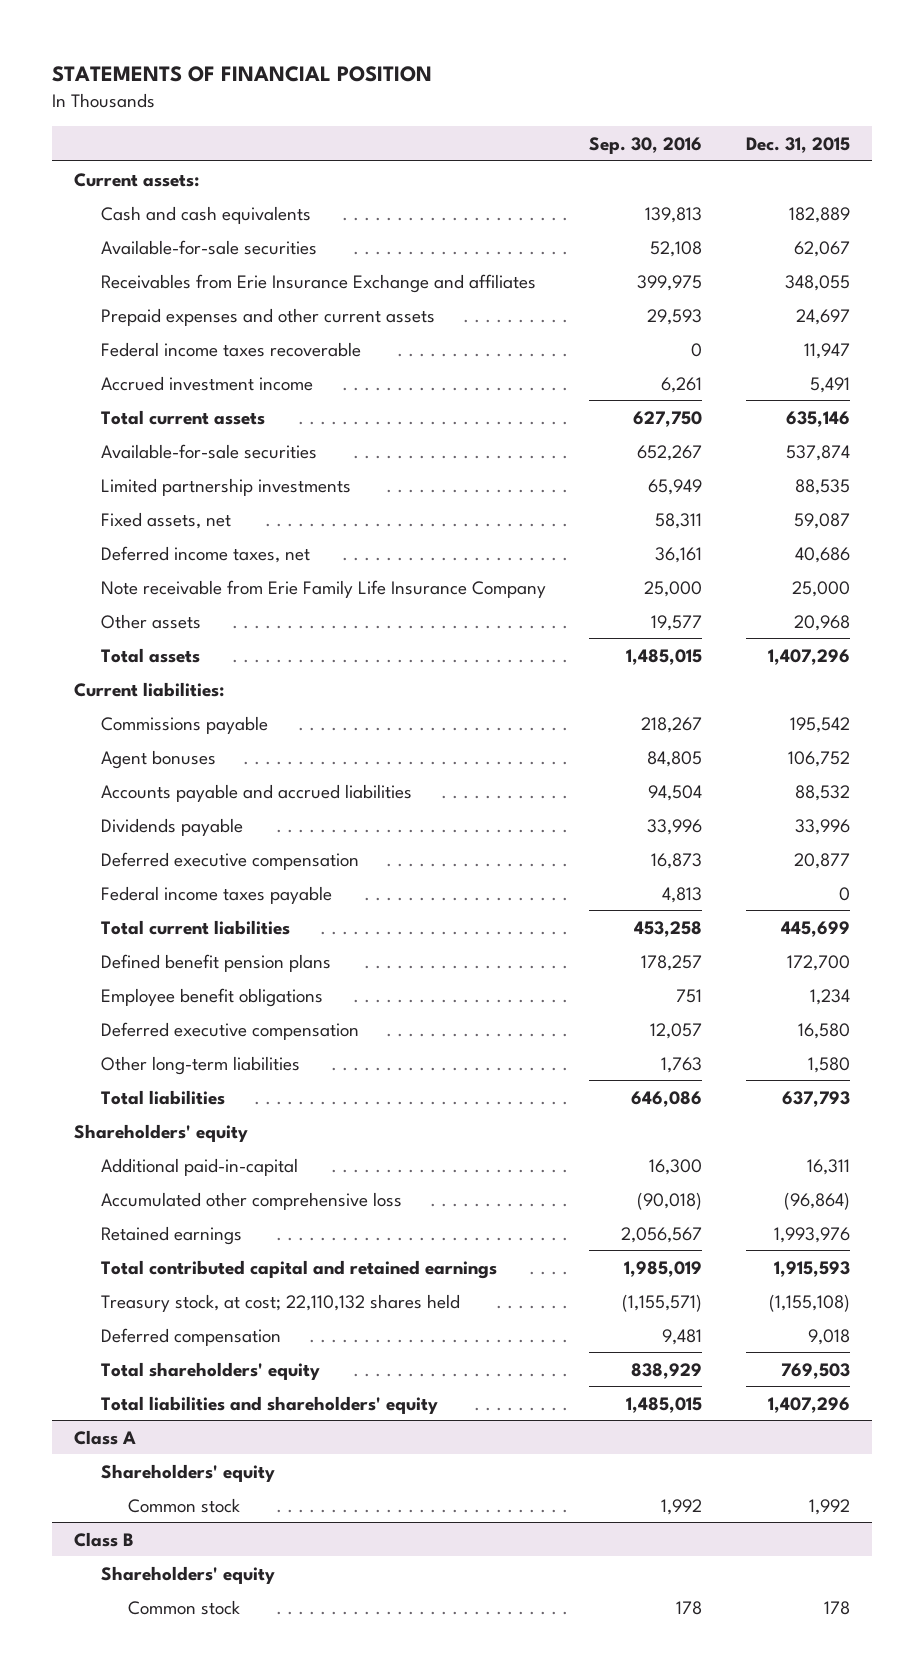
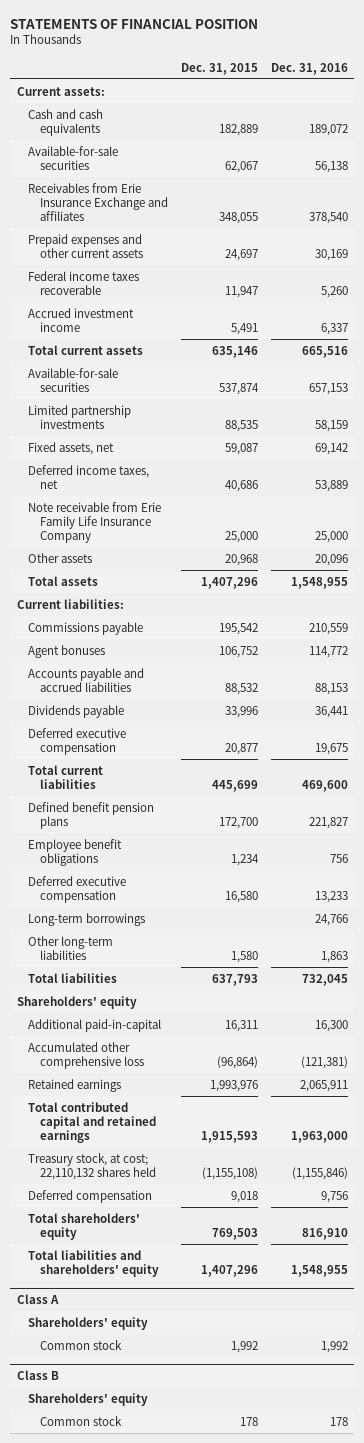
[589,136,703,154] Sep. 30, 2016 -> none
none -> [270,62,348,75] Dec. 31, 2016
[100,885,332,904] Federal income taxes payable -> none
none -> [28,912,146,926] Long-term borrowings

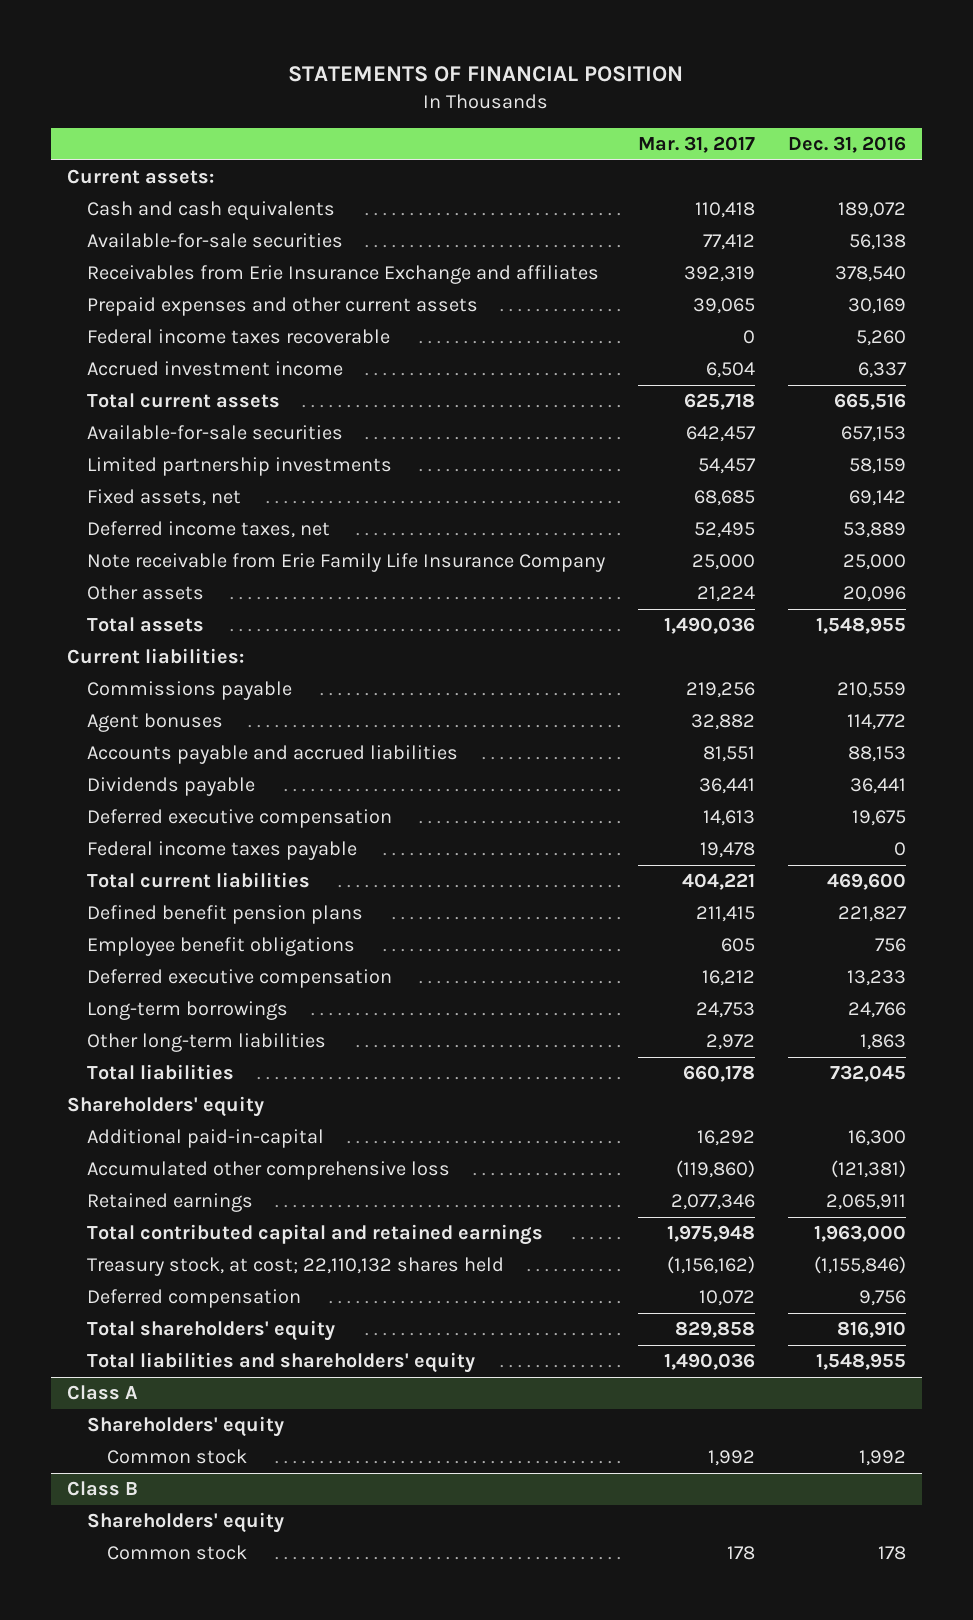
[180,62,258,75] Dec. 31, 2015 -> none
none -> [637,135,755,153] Mar. 31, 2017
none -> [86,841,357,861] Federal income taxes payable

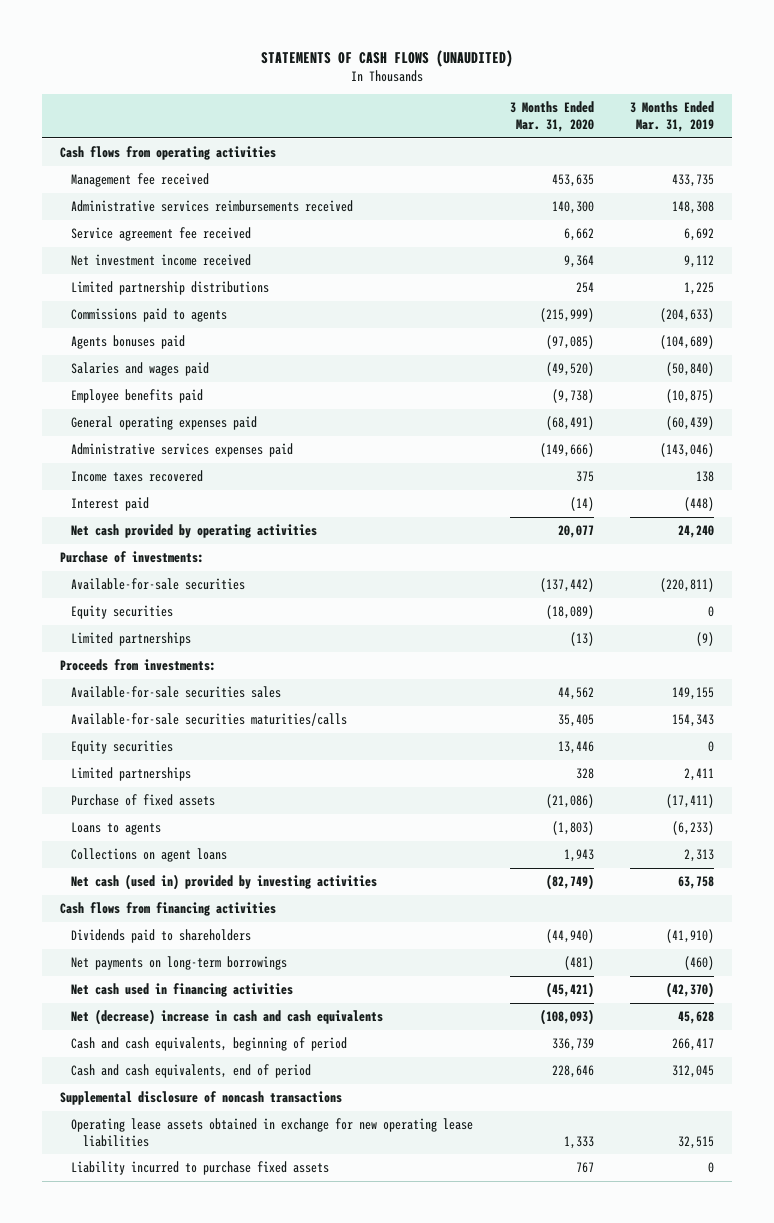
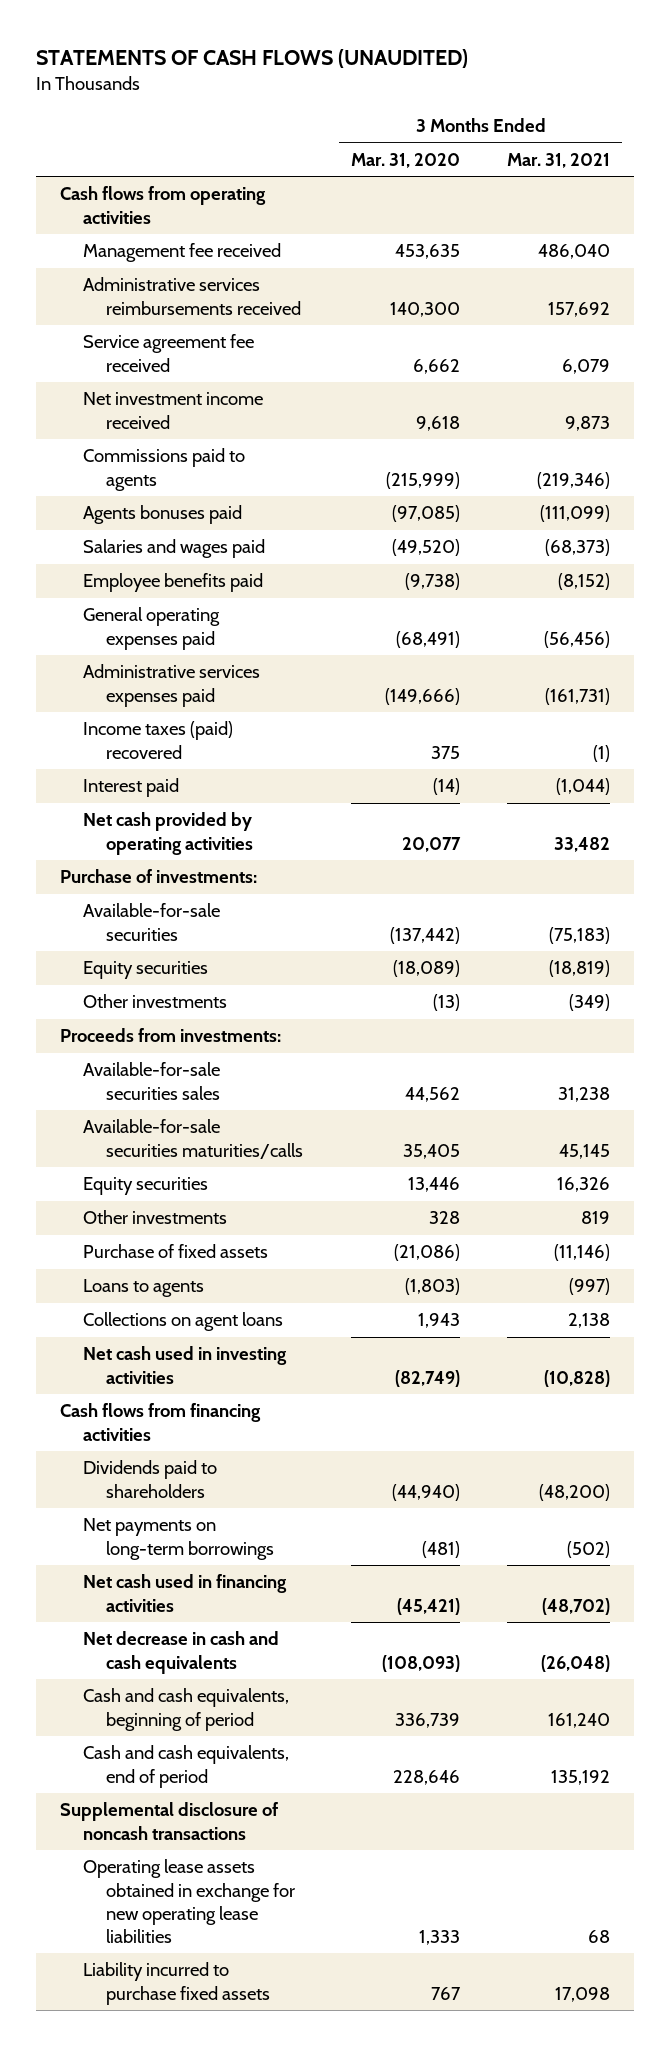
[630,101,715,133] 3 Months Ended Mar. 31, 2019 -> none
none -> [507,152,611,168] Mar. 31, 2021
[71,281,270,296] Limited partnership distributions -> none
[563,255,594,269] 9,364 -> [415,415,460,431] 9,618
[71,470,204,483] Income taxes recovered -> [83,721,234,759] Income taxes (paid) recovered
[71,632,192,647] Limited partnerships -> none
none -> [83,994,228,1009] Other investments
[71,767,192,782] Limited partnerships -> [83,1210,228,1225] Other investments
[71,874,378,891] Net cash (used in) provided by investing activities -> [83,1346,288,1384] Net cash used in investing activities
[71,1009,384,1026] Net (decrease) increase in cash and cash equivalents -> [83,1631,280,1674] Net decrease in cash and cash equivalents

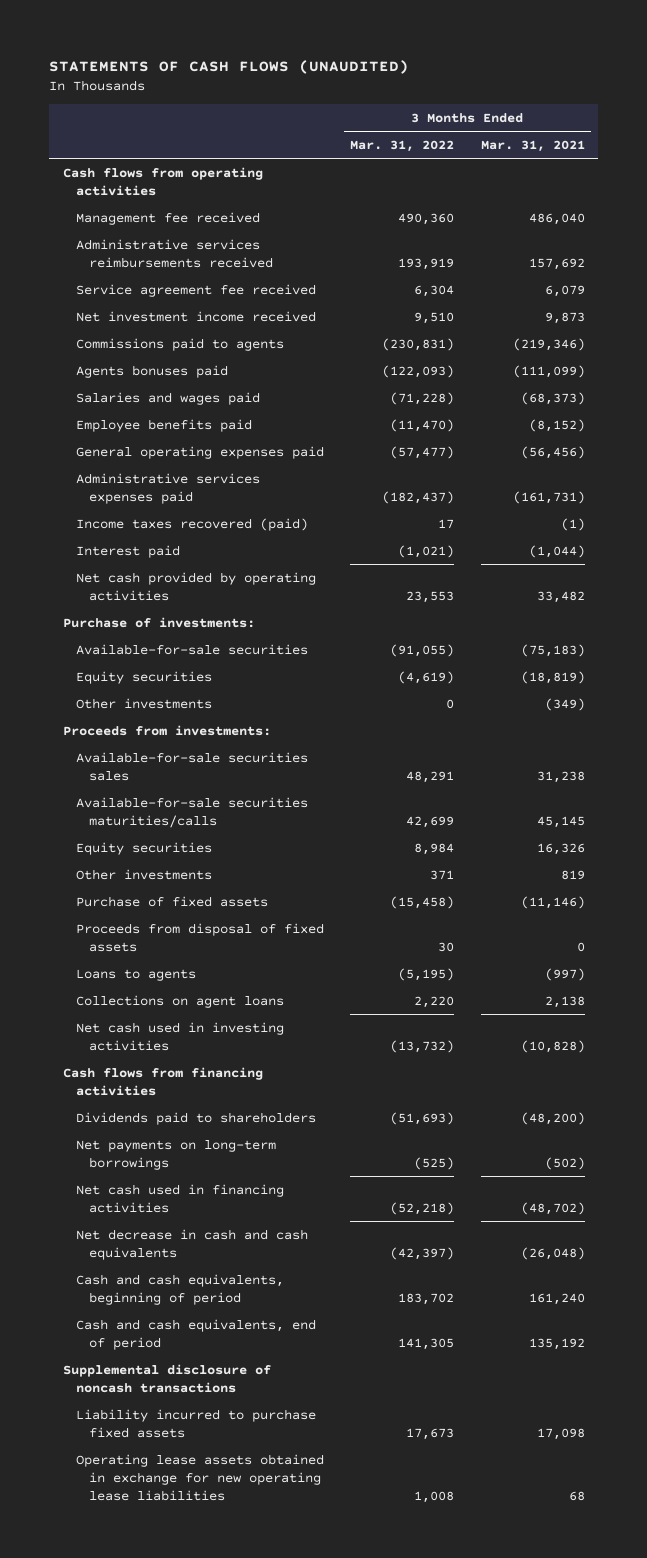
[350,152,460,168] Mar. 31, 2020 -> none
none -> [350,140,455,153] Mar. 31, 2022
[83,721,234,759] Income taxes (paid) recovered -> [75,517,308,531] Income taxes recovered (paid)
none -> [75,922,324,952] Proceeds from disposal of fixed assets
[83,1859,295,1943] Operating lease assets obtained in exchange for new operating lease liabilities -> [75,1453,324,1502] Operating lease assets obtained in exchange for new operating lease liabilities

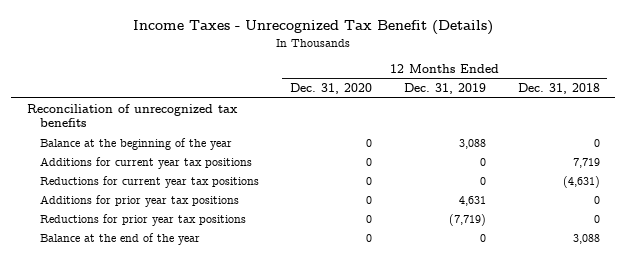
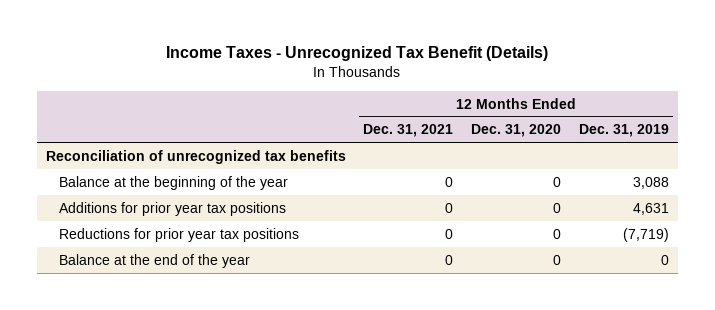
[517,83,600,95] Dec. 31, 2018 -> none
none -> [363,124,454,138] Dec. 31, 2021
[39,156,252,169] Additions for current year tax positions -> none
[39,175,259,188] Reductions for current year tax positions -> none

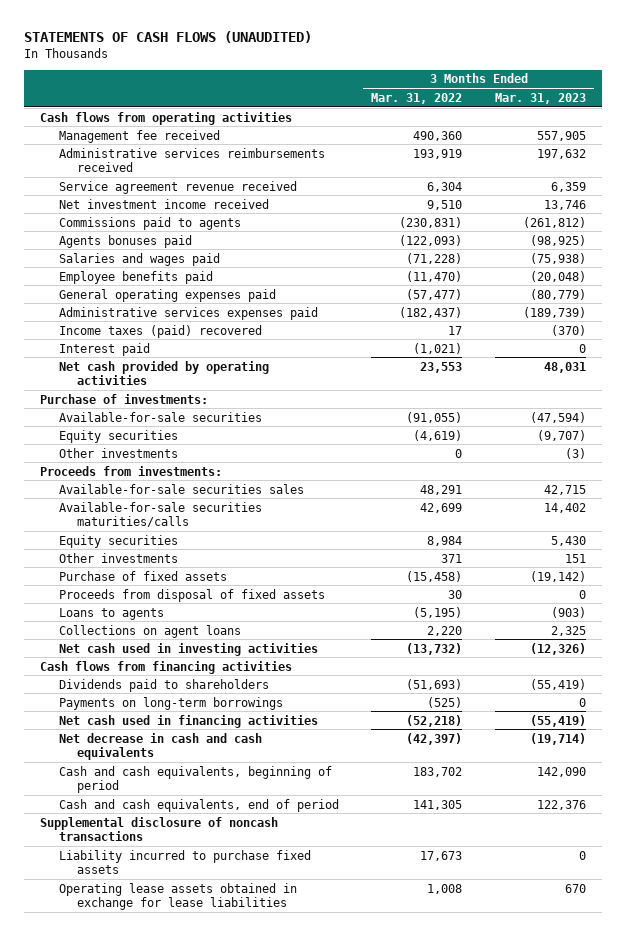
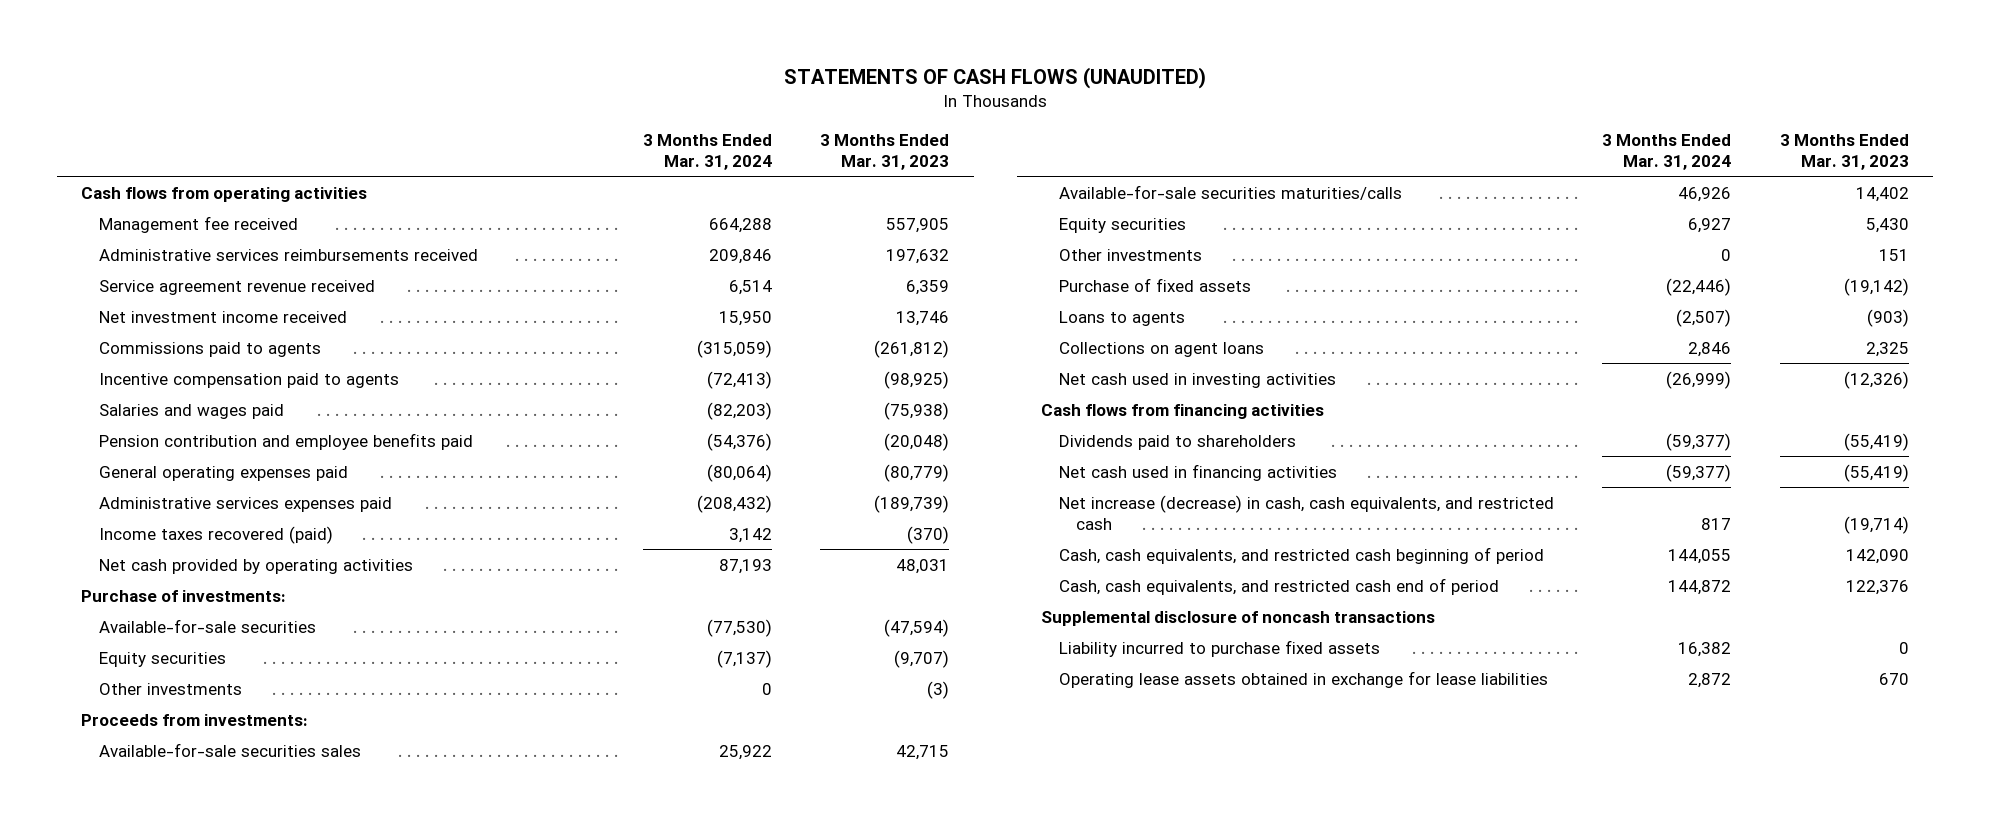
[371,92,463,104] Mar. 31, 2022 -> none
none -> [642,133,772,171] 3 Months Ended Mar. 31, 2024
[58,234,192,248] Agents bonuses paid -> [99,372,400,388] Incentive compensation paid to agents
[58,270,213,284] Employee benefits paid -> [99,432,474,450] Pension contribution and employee benefits paid
[58,342,150,356] Interest paid -> none
[58,324,262,338] Income taxes (paid) recovered -> [99,525,334,544] Income taxes recovered (paid)
[58,588,325,602] Proceeds from disposal of fixed assets -> none
[58,696,283,710] Payments on long-term borrowings -> none
[58,732,262,760] Net decrease in cash and cash equivalents -> [1058,494,1554,530] Net increase (decrease) in cash, cash equivalents, and restricted cash
[58,765,332,793] Cash and cash equivalents, beginning of period -> [1058,546,1544,564] Cash, cash equivalents, and restricted cash beginning of period
[58,798,339,812] Cash and cash equivalents, end of period -> [1058,577,1499,595] Cash, cash equivalents, and restricted cash end of period

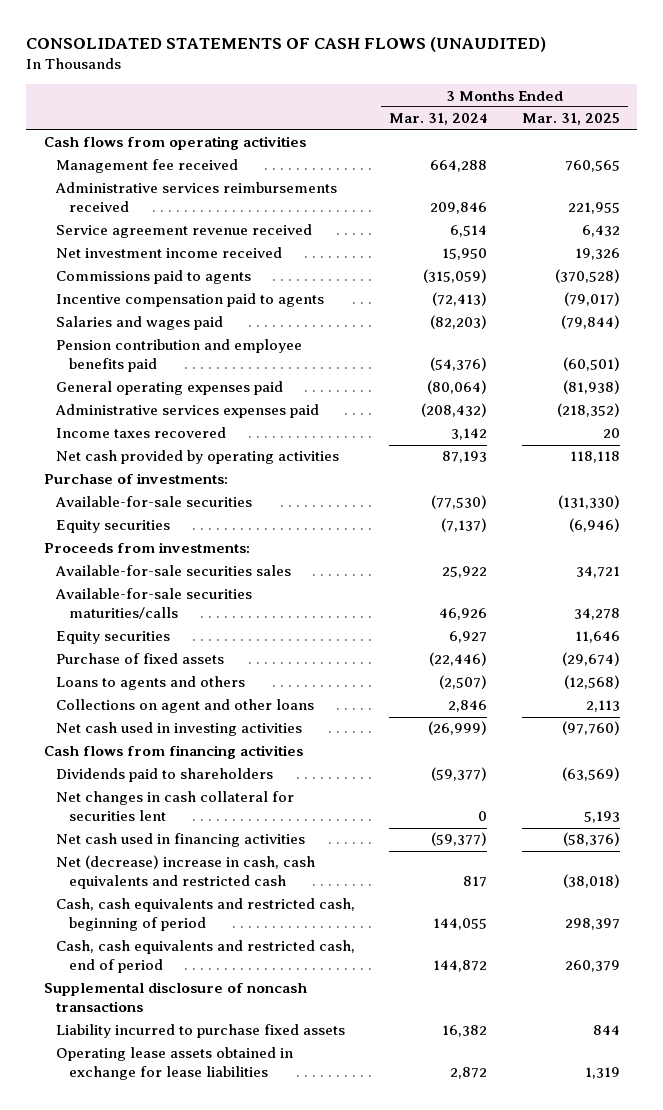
[784,66,1207,89] STATEMENTS OF CASH FLOWS (UNAUDITED) -> [26,37,547,53] CONSOLIDATED STATEMENTS OF CASH FLOWS (UNAUDITED)
[820,133,950,171] 3 Months Ended Mar. 31, 2023 -> none
none -> [521,113,620,126] Mar. 31, 2025
[99,525,334,544] Income taxes recovered (paid) -> [56,427,227,439] Income taxes recovered
[99,682,243,695] Other investments -> none
[1058,248,1202,261] Other investments -> none
[1058,310,1185,326] Loans to agents -> [56,676,246,691] Loans to agents and others
[1058,341,1264,357] Collections on agent loans -> [56,699,315,714] Collections on agent and other loans
none -> [56,791,295,822] Net changes in cash collateral for securities lent
[1058,494,1554,530] Net increase (decrease) in cash, cash equivalents, and restricted cash -> [56,855,316,890] Net (decrease) increase in cash, cash equivalents and restricted cash
[1058,546,1544,564] Cash, cash equivalents, and restricted cash beginning of period -> [56,898,356,932] Cash, cash equivalents and restricted cash, beginning of period
[1058,577,1499,595] Cash, cash equivalents, and restricted cash end of period -> [56,940,356,974] Cash, cash equivalents and restricted cash, end of period

